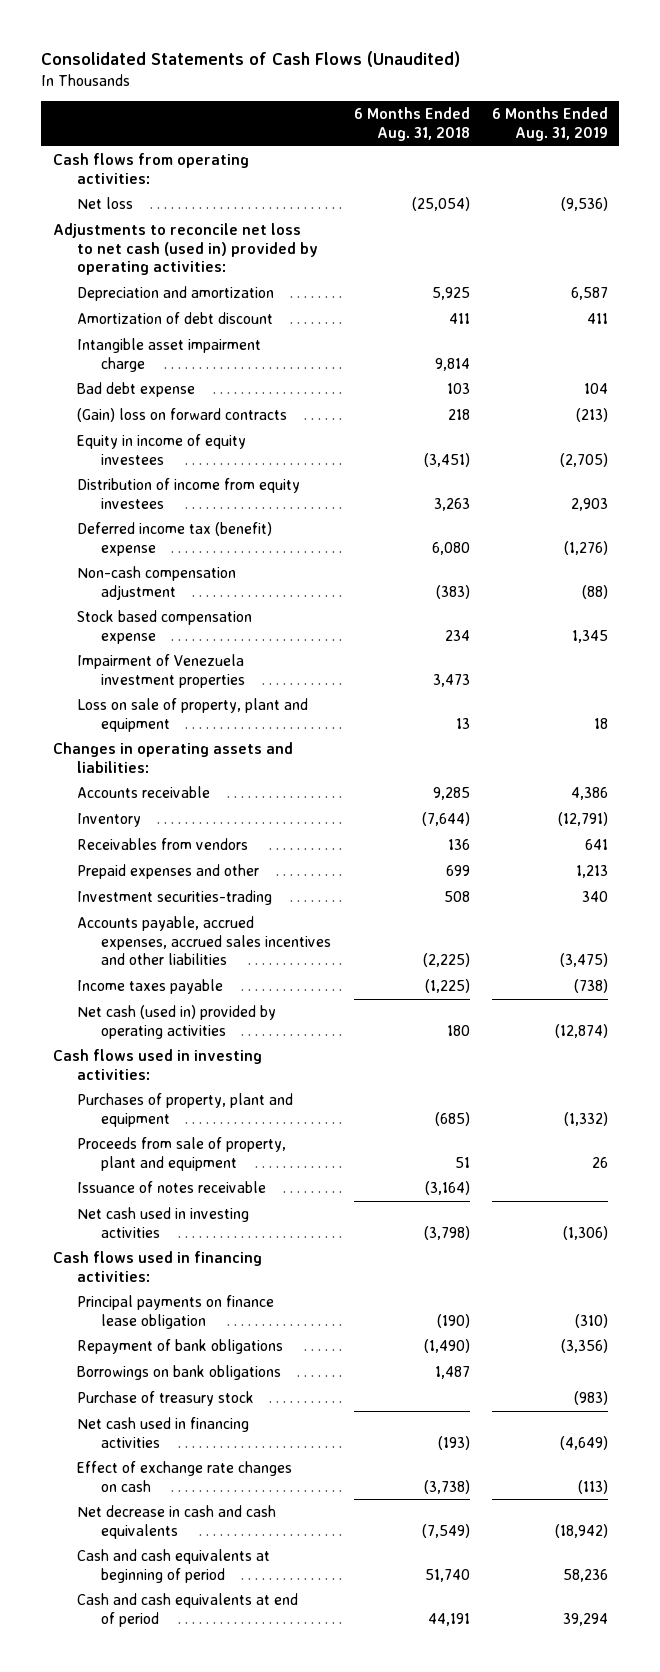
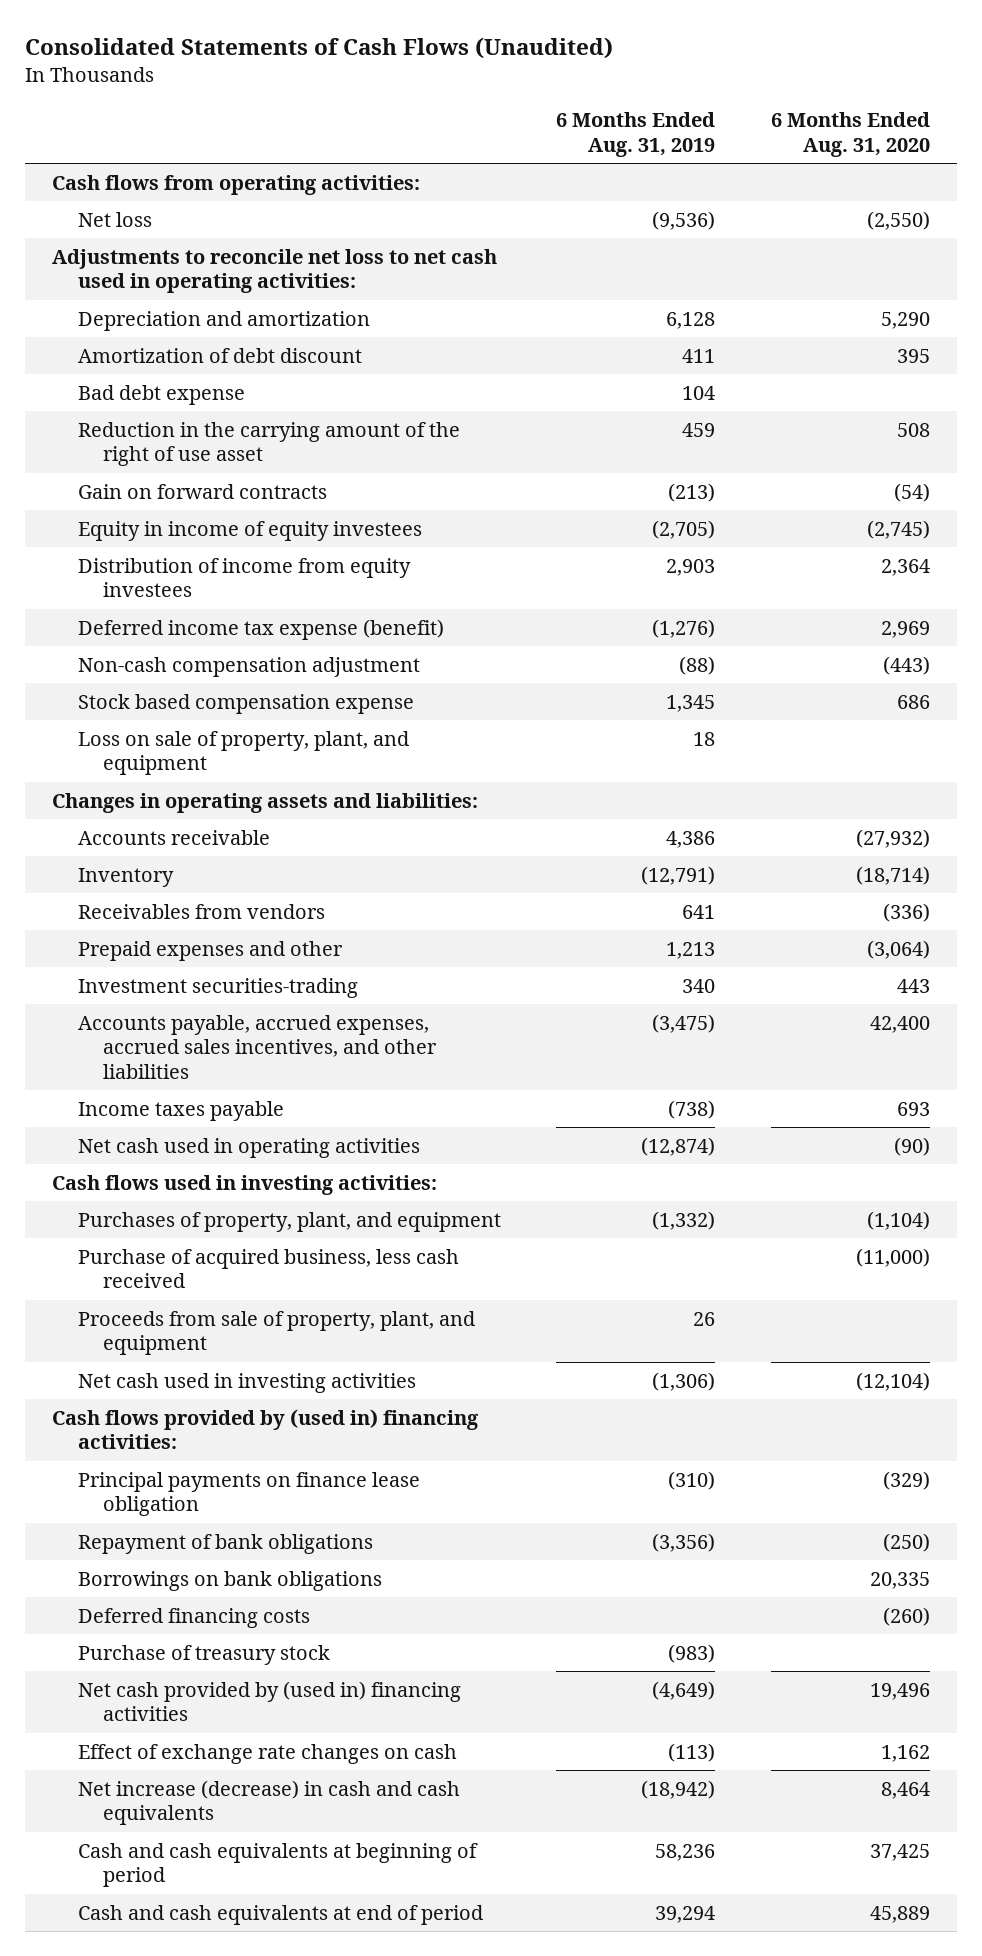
[353,107,470,142] 6 Months Ended Aug. 31, 2018 -> none
none -> [770,112,930,157] 6 Months Ended Aug. 31, 2020
[52,223,318,276] Adjustments to reconcile net loss to net cash (used in) provided by operating activities: -> [52,248,498,294] Adjustments to reconcile net loss to net cash used in operating activities:
[570,287,608,301] 6,587 -> [666,311,716,329] 6,128
[76,338,261,372] Intangible asset impairment charge -> none
none -> [77,421,460,467] Reduction in the carrying amount of the right of use asset
[76,408,287,423] (Gain) loss on forward contracts -> [77,483,327,499] Gain on forward contracts
[76,522,272,556] Deferred income tax (benefit) expense -> [77,618,444,640] Deferred income tax expense (benefit)
[76,654,246,688] Impairment of Venezuela investment properties -> none
[76,698,308,732] Loss on sale of property, plant and equipment -> [77,730,409,776] Loss on sale of property, plant, and equipment
[76,916,332,966] Accounts payable, accrued expenses, accrued sales incentives and other liabilities -> [77,1014,438,1079] Accounts payable, accrued expenses, accrued sales incentives, and other liabilities
[76,1005,276,1039] Net cash (used in) provided by operating activities -> [77,1137,420,1158] Net cash used in operating activities
[76,1181,266,1194] Issuance of notes receivable -> none
[76,1093,293,1127] Purchases of property, plant and equipment -> [77,1211,501,1232] Purchases of property, plant, and equipment
none -> [77,1248,459,1289] Purchase of acquired business, less cash received
[76,1137,286,1171] Proceeds from sale of property, plant and equipment -> [77,1310,475,1356] Proceeds from sale of property, plant, and equipment
[52,1251,262,1282] Cash flows used in financing activities: -> [52,1408,480,1450] Cash flows provided by (used in) financing activities:
none -> [77,1607,310,1628] Deferred financing costs
[76,1417,249,1448] Net cash used in financing activities -> [77,1680,461,1722] Net cash provided by (used in) financing activities
[76,1505,276,1539] Net decrease in cash and cash equivalents -> [77,1779,460,1826] Net increase (decrease) in cash and cash equivalents

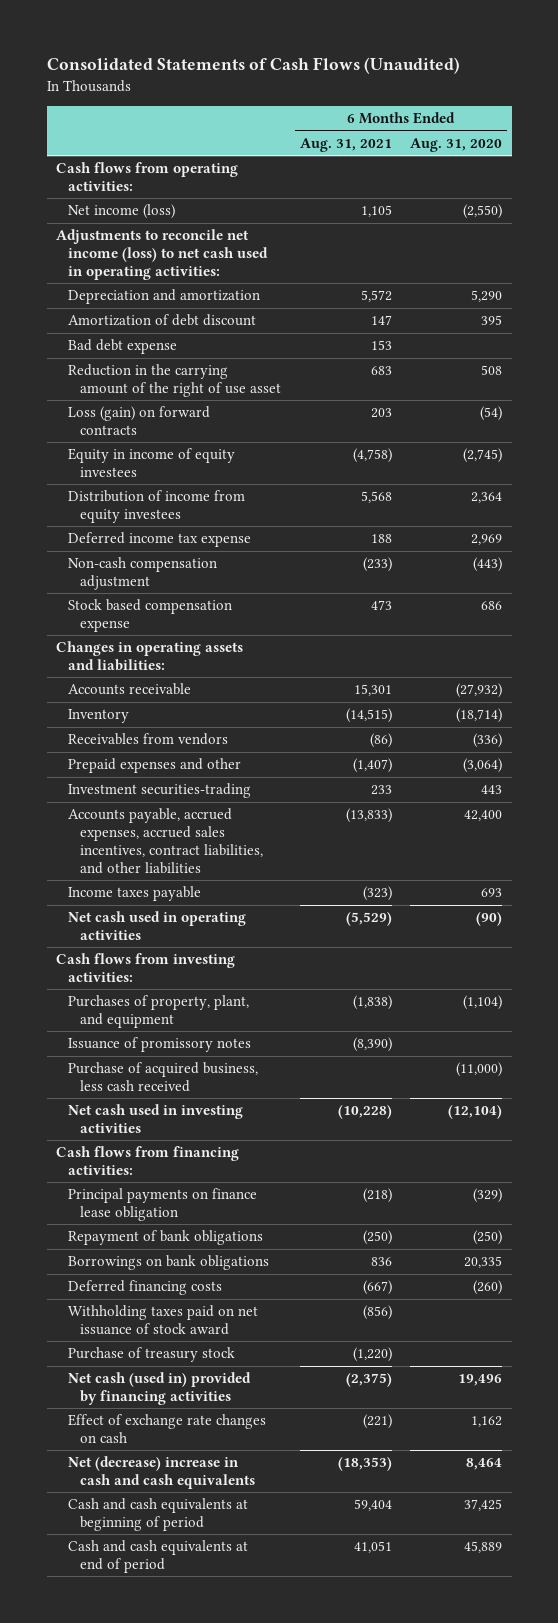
[556,112,716,157] 6 Months Ended Aug. 31, 2019 -> none
none -> [299,137,392,152] Aug. 31, 2021
[77,211,152,227] Net loss -> [68,204,176,220] Net income (loss)
[52,248,498,294] Adjustments to reconcile net loss to net cash used in operating activities: -> [56,229,269,281] Adjustments to reconcile net income (loss) to net cash used in operating activities:
[77,483,327,499] Gain on forward contracts -> [68,406,211,436] Loss (gain) on forward contracts
[77,618,444,640] Deferred income tax expense (benefit) -> [68,532,252,548] Deferred income tax expense
[77,730,409,776] Loss on sale of property, plant, and equipment -> none
[77,1014,438,1079] Accounts payable, accrued expenses, accrued sales incentives, and other liabilities -> [68,808,264,875] Accounts payable, accrued expenses, accrued sales incentives, contract liabilities, and other liabilities
[52,1174,438,1195] Cash flows used in investing activities: -> [56,953,236,983] Cash flows from investing activities:
none -> [68,1037,252,1053] Issuance of promissory notes
[77,1310,475,1356] Proceeds from sale of property, plant, and equipment -> none
[52,1408,480,1450] Cash flows provided by (used in) financing activities: -> [56,1146,240,1176] Cash flows from financing activities:
none -> [68,1305,259,1336] Withholding taxes paid on net issuance of stock award
[77,1680,461,1722] Net cash provided by (used in) financing activities -> [68,1372,252,1406] Net cash (used in) provided by financing activities
[77,1779,460,1826] Net increase (decrease) in cash and cash equivalents -> [68,1456,256,1490] Net (decrease) increase in cash and cash equivalents

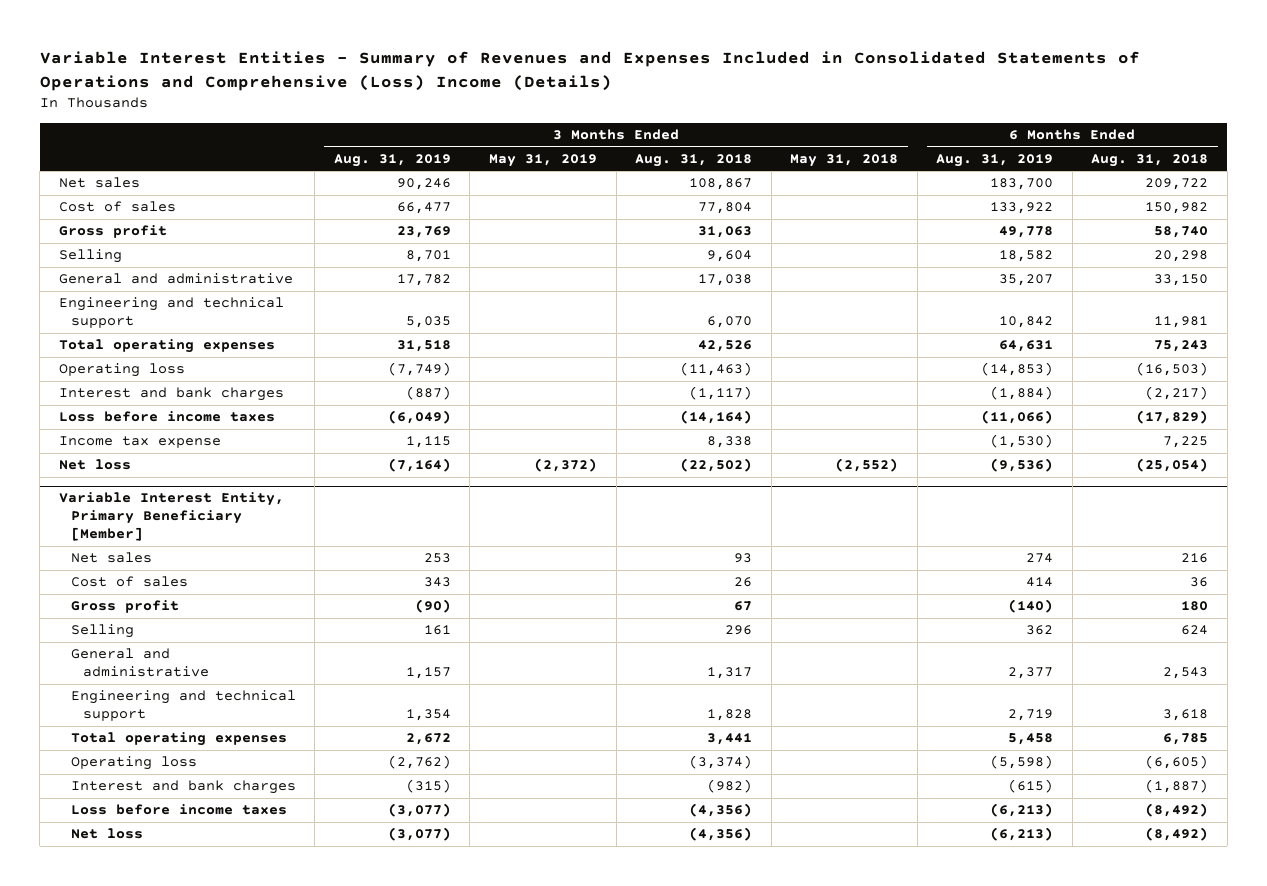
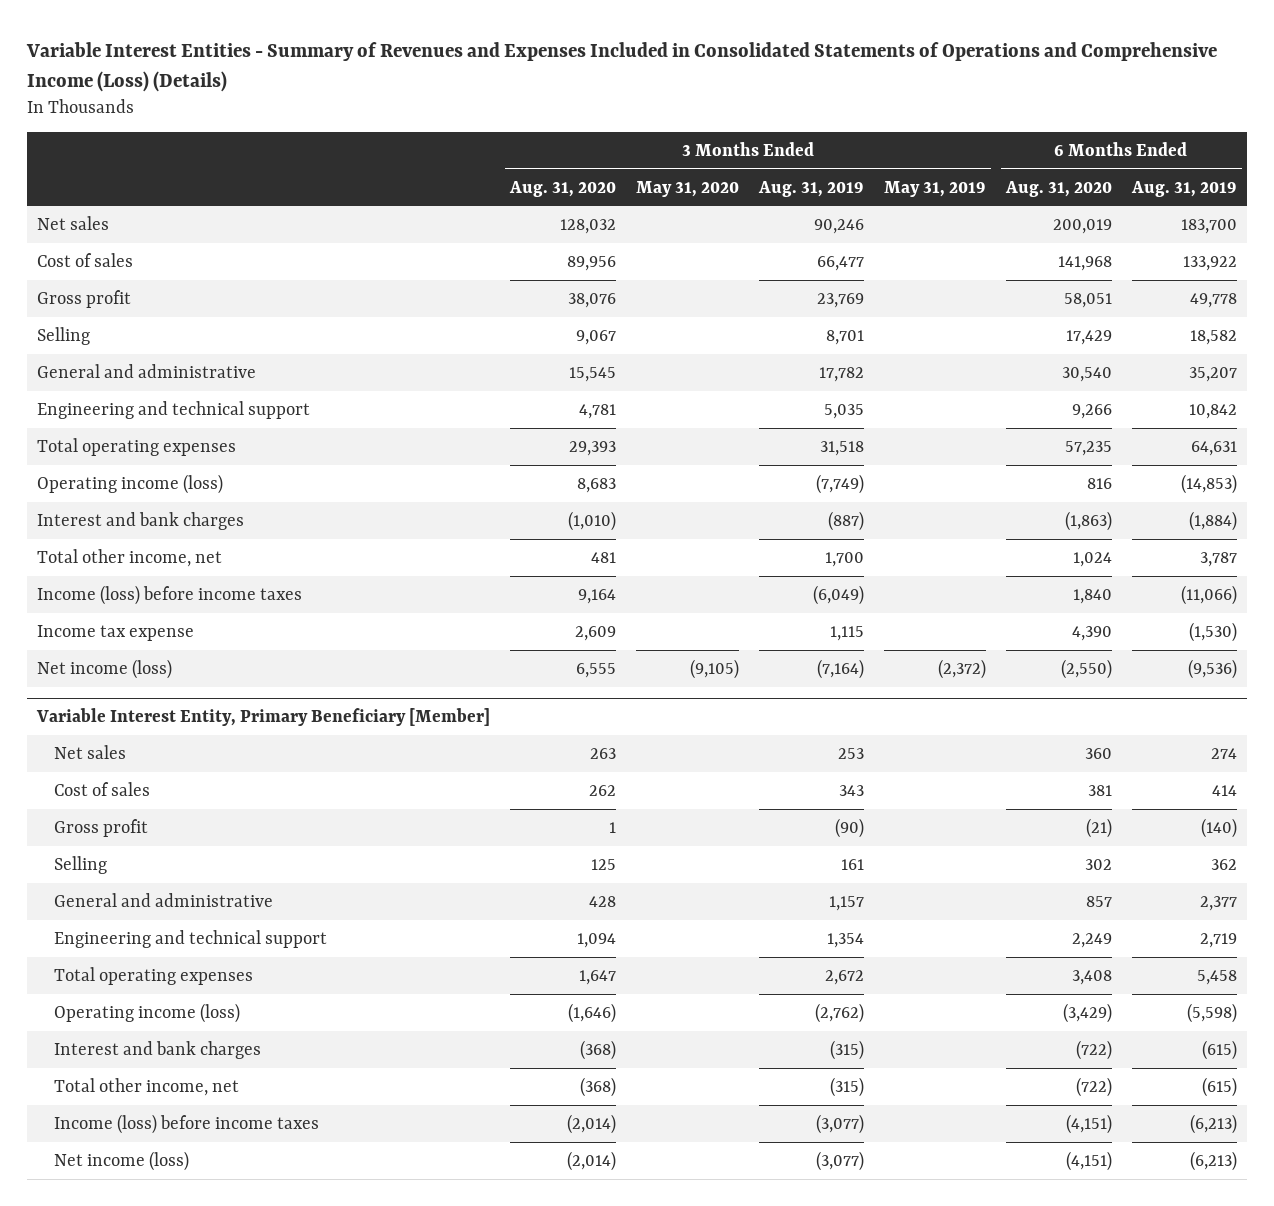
[39,51,1140,91] Variable Interest Entities - Summary of Revenues and Expenses Included in Consolidated Statements of Operations and Comprehensive (Loss) Income (Details) -> [25,41,1217,92] Variable Interest Entities - Summary of Revenues and Expenses Included in Consolidated Statements of Operations and Comprehensive Income (Loss) (Details)
[635,153,753,167] Aug. 31, 2018 -> none
[790,153,899,167] May 31, 2018 -> none
[1091,153,1209,167] Aug. 31, 2018 -> none
none -> [508,180,616,197] Aug. 31, 2020
none -> [635,180,739,197] May 31, 2020
none -> [1004,180,1112,197] Aug. 31, 2020
[59,363,186,378] Operating loss -> [36,473,223,494] Operating income (loss)
none -> [36,548,222,567] Total other income, net
[59,411,276,423] Loss before income taxes -> [36,584,302,605] Income (loss) before income taxes
[59,459,132,471] Net loss -> [36,658,172,679] Net income (loss)
[70,756,197,771] Operating loss -> [53,1002,240,1023] Operating income (loss)
none -> [53,1077,239,1096] Total other income, net
[70,804,287,816] Loss before income taxes -> [53,1113,319,1134] Income (loss) before income taxes
[70,828,143,840] Net loss -> [53,1150,189,1171] Net income (loss)

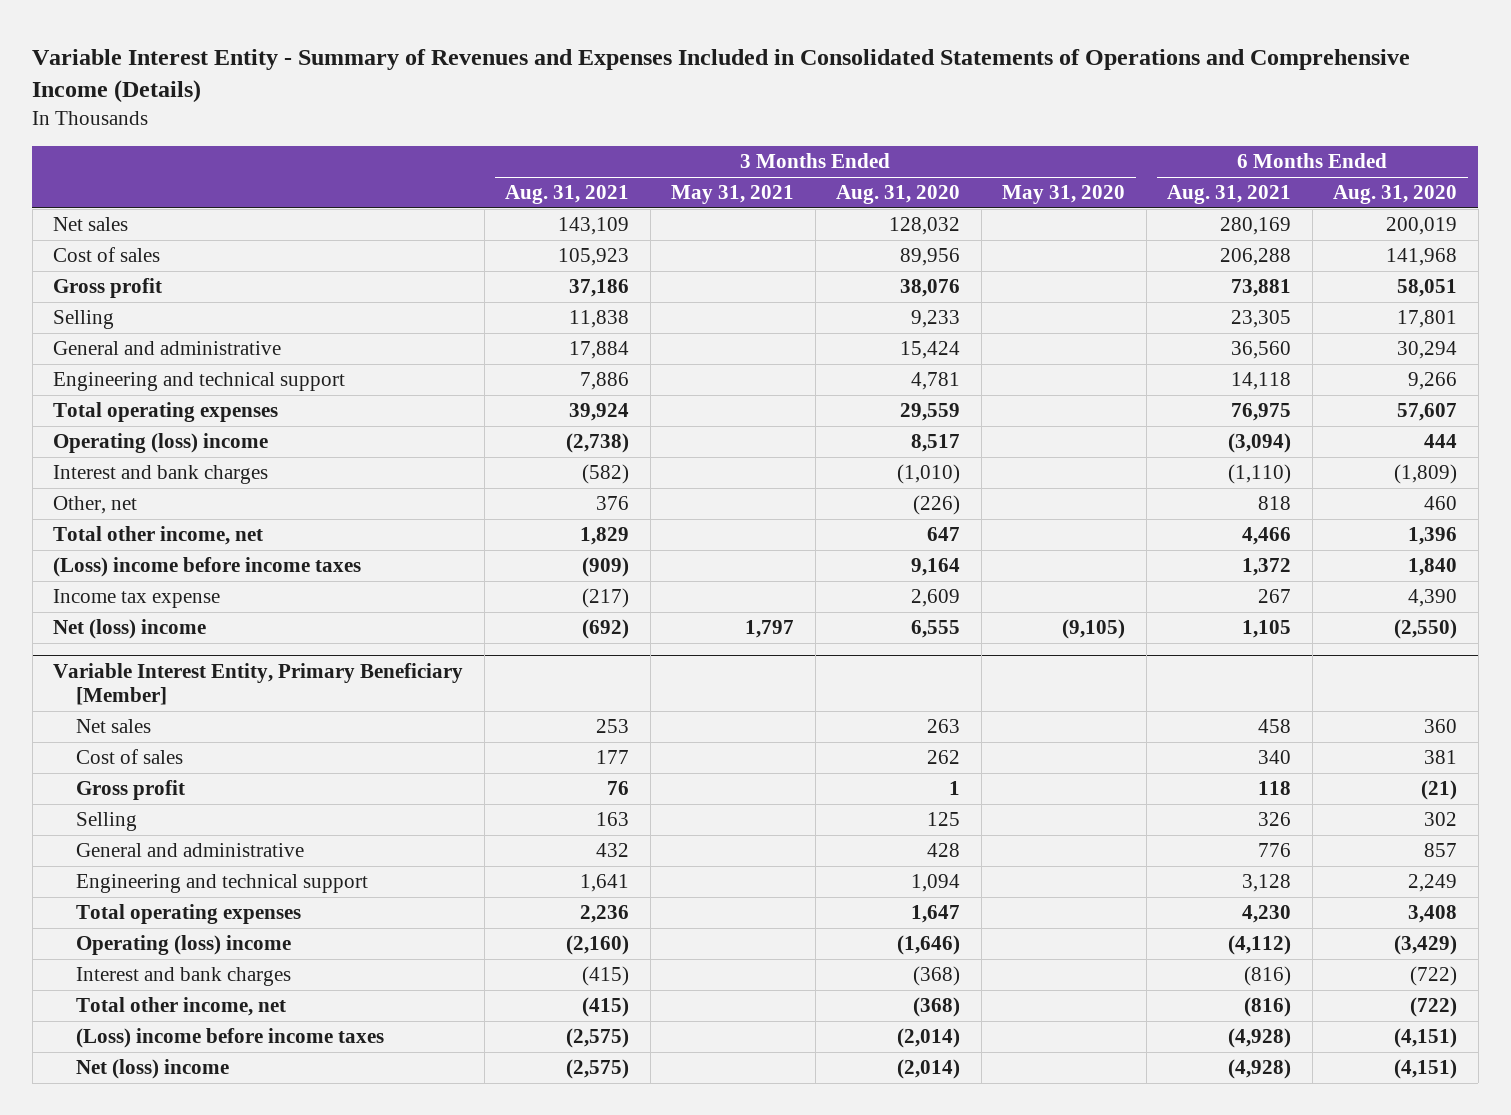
[25,41,1217,92] Variable Interest Entities - Summary of Revenues and Expenses Included in Consolidated Statements of Operations and Comprehensive Income (Loss) (Details) -> [32,48,1411,104] Variable Interest Entity - Summary of Revenues and Expenses Included in Consolidated Statements of Operations and Comprehensive Income (Details)
[757,180,864,197] Aug. 31, 2019 -> none
[883,180,986,197] May 31, 2019 -> none
[1130,180,1237,197] Aug. 31, 2019 -> none
none -> [505,185,630,205] Aug. 31, 2021
none -> [671,185,795,205] May 31, 2021
none -> [1167,185,1292,205] Aug. 31, 2021
[575,329,616,345] 9,067 -> [911,310,961,329] 9,233
[1065,329,1112,345] 17,429 -> [1397,310,1458,329] 17,801
[568,366,616,382] 15,545 -> [900,341,961,360] 15,424
[1061,366,1112,382] 30,540 -> [1397,341,1458,360] 30,294
[568,440,616,456] 29,393 -> [900,403,961,422] 29,559
[1064,440,1112,456] 57,235 -> [1397,403,1458,422] 57,607
[36,473,223,494] Operating income (loss) -> [53,433,269,454] Operating (loss) income
[576,477,616,493] 8,683 -> [911,434,961,453] 8,517
[1086,477,1112,489] 816 -> [1424,434,1458,449] 444
[1064,510,1112,531] (1,863) -> [1394,464,1458,485] (1,809)
none -> [53,496,138,515] Other, net
[590,551,616,563] 481 -> [927,527,961,542] 647
[1072,551,1112,567] 1,024 -> [1408,527,1458,546] 1,396
[36,584,302,605] Income (loss) before income taxes -> [53,557,362,578] (Loss) income before income taxes
[36,658,172,679] Net income (loss) -> [53,619,207,640] Net (loss) income
[53,1002,240,1023] Operating income (loss) -> [76,935,292,956] Operating (loss) income
[53,1113,319,1134] Income (loss) before income taxes -> [76,1028,385,1049] (Loss) income before income taxes
[53,1150,189,1171] Net income (loss) -> [76,1059,230,1080] Net (loss) income

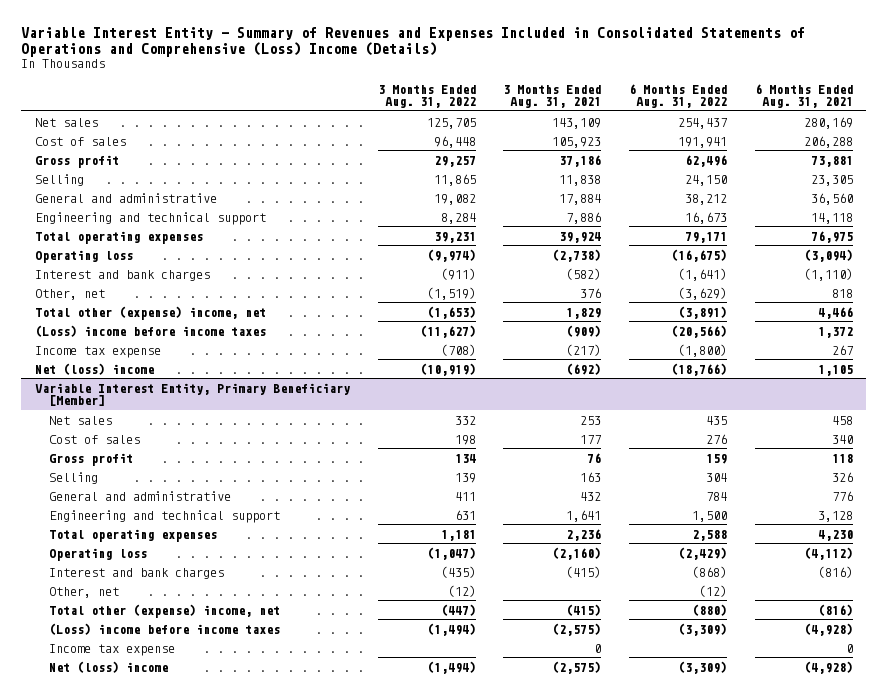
[32,48,1411,104] Variable Interest Entity - Summary of Revenues and Expenses Included in Consolidated Statements of Operations and Comprehensive Income (Details) -> [21,26,806,58] Variable Interest Entity - Summary of Revenues and Expenses Included in Consolidated Statements of Operations and Comprehensive (Loss) Income (Details)
[671,185,795,205] May 31, 2021 -> none
[836,185,961,205] Aug. 31, 2020 -> none
[1002,185,1126,205] May 31, 2020 -> none
[1333,185,1458,205] Aug. 31, 2020 -> none
none -> [377,84,476,109] 3 Months Ended Aug. 31, 2022
none -> [628,83,727,109] 6 Months Ended Aug. 31, 2022
[53,433,269,454] Operating (loss) income -> [34,249,133,263] Operating loss
[53,526,264,546] Total other income, net -> [34,305,266,320] Total other (expense) income, net
[76,935,292,956] Operating (loss) income -> [49,547,148,561] Operating loss
none -> [49,586,120,598] Other, net
[76,997,287,1017] Total other income, net -> [49,603,281,618] Total other (expense) income, net
none -> [49,643,176,656] Income tax expense

